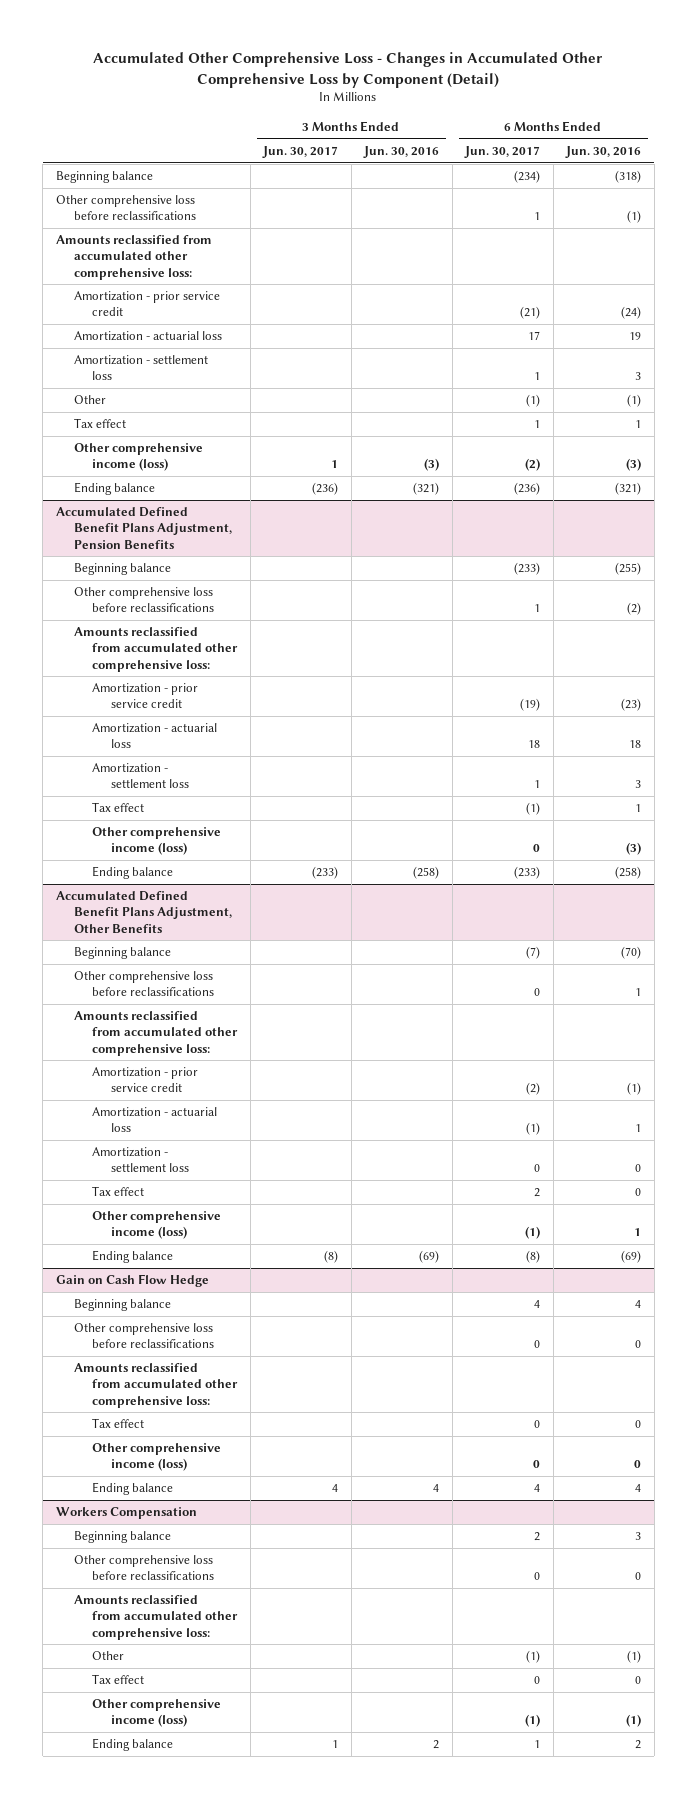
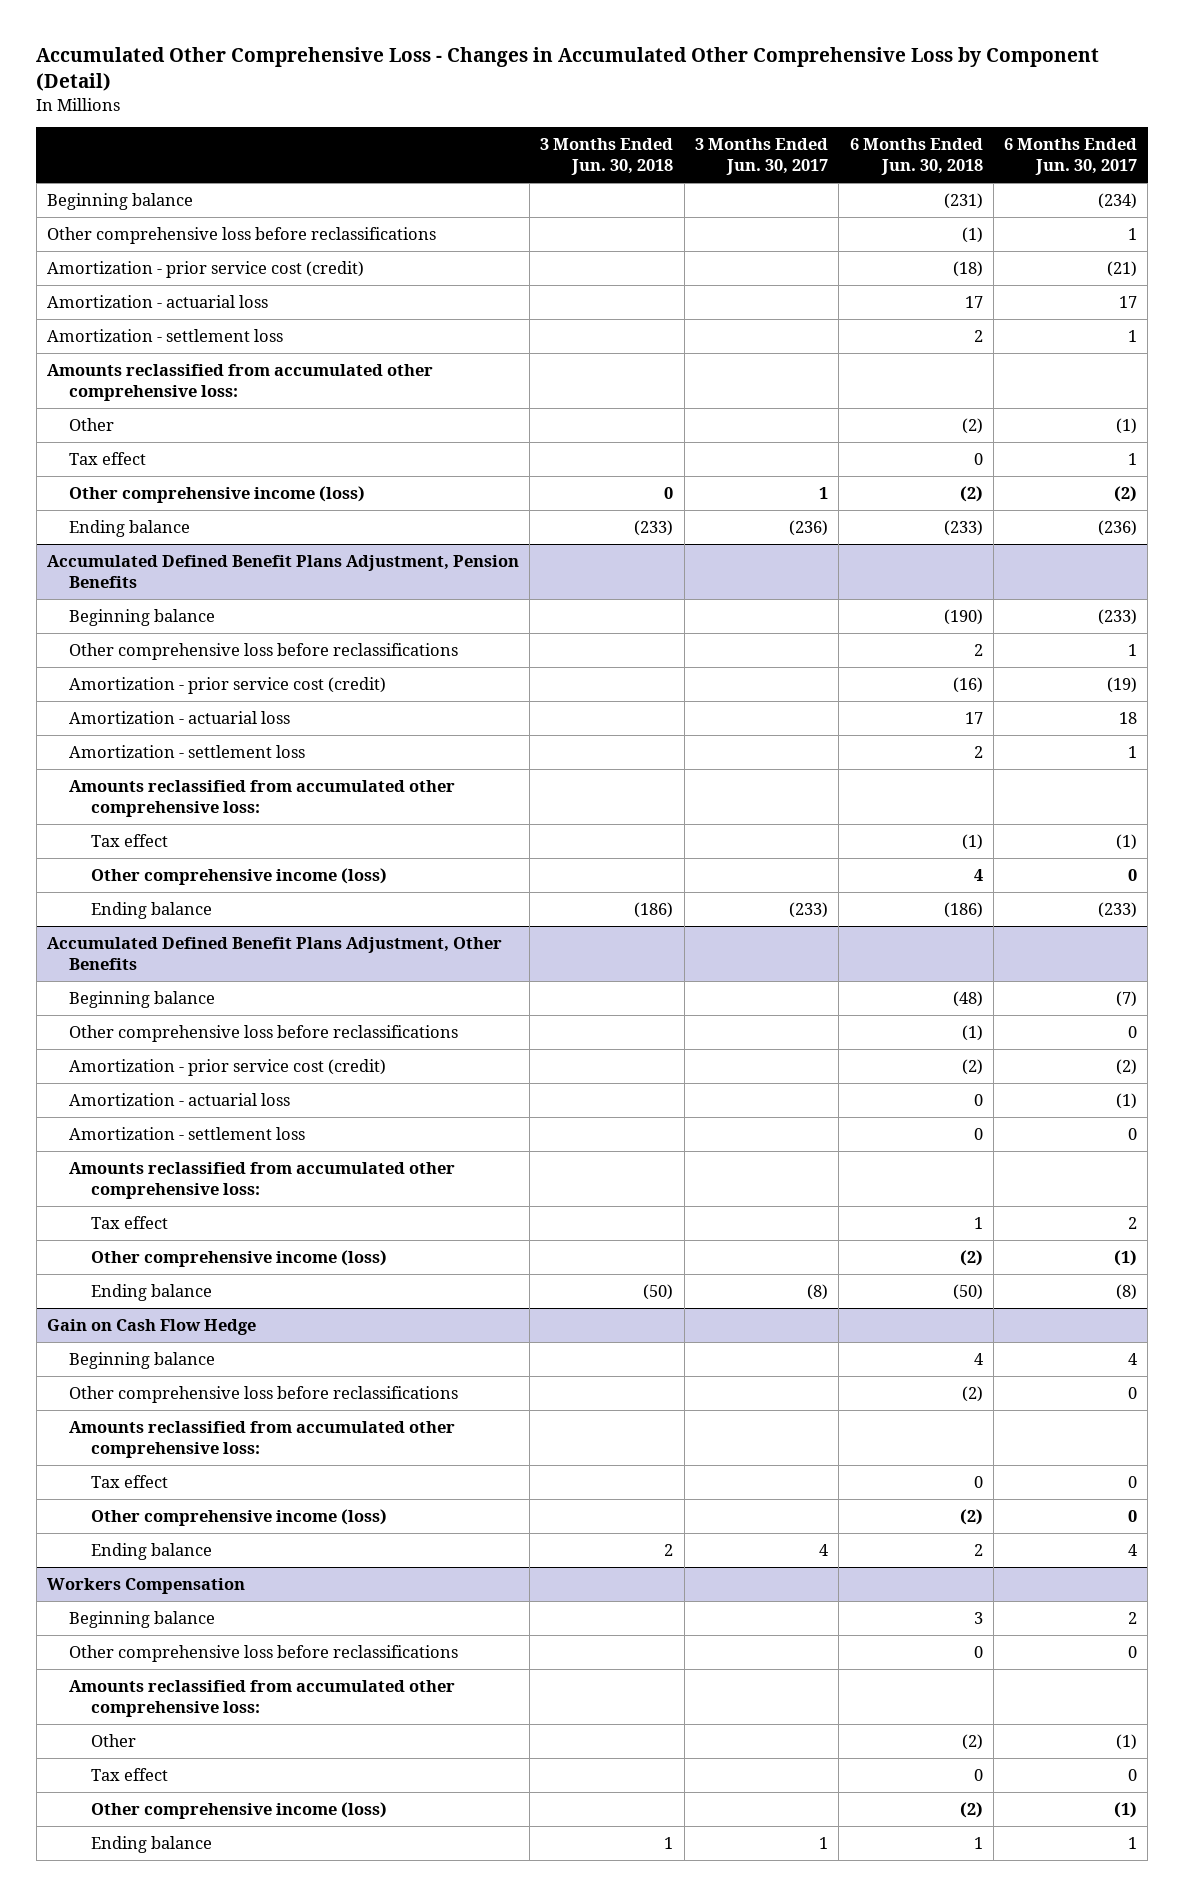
[363,145,440,158] Jun. 30, 2016 -> none
[565,145,642,158] Jun. 30, 2016 -> none
none -> [540,138,674,176] 3 Months Ended Jun. 30, 2018
none -> [849,138,983,176] 6 Months Ended Jun. 30, 2018
[73,291,220,317] Amortization - prior service credit -> [46,260,364,278] Amortization - prior service cost (credit)
[55,235,212,280] Amounts reclassified from accumulated other comprehensive loss: -> [46,363,433,401] Amounts reclassified from accumulated other comprehensive loss:
[92,683,199,709] Amortization - prior service credit -> [69,676,387,694] Amortization - prior service cost (credit)
[73,627,239,672] Amounts reclassified from accumulated other comprehensive loss: -> [69,779,456,817] Amounts reclassified from accumulated other comprehensive loss:
[92,1067,199,1093] Amortization - prior service credit -> [69,1058,387,1076] Amortization - prior service cost (credit)
[73,1011,239,1056] Amounts reclassified from accumulated other comprehensive loss: -> [69,1161,456,1199] Amounts reclassified from accumulated other comprehensive loss:

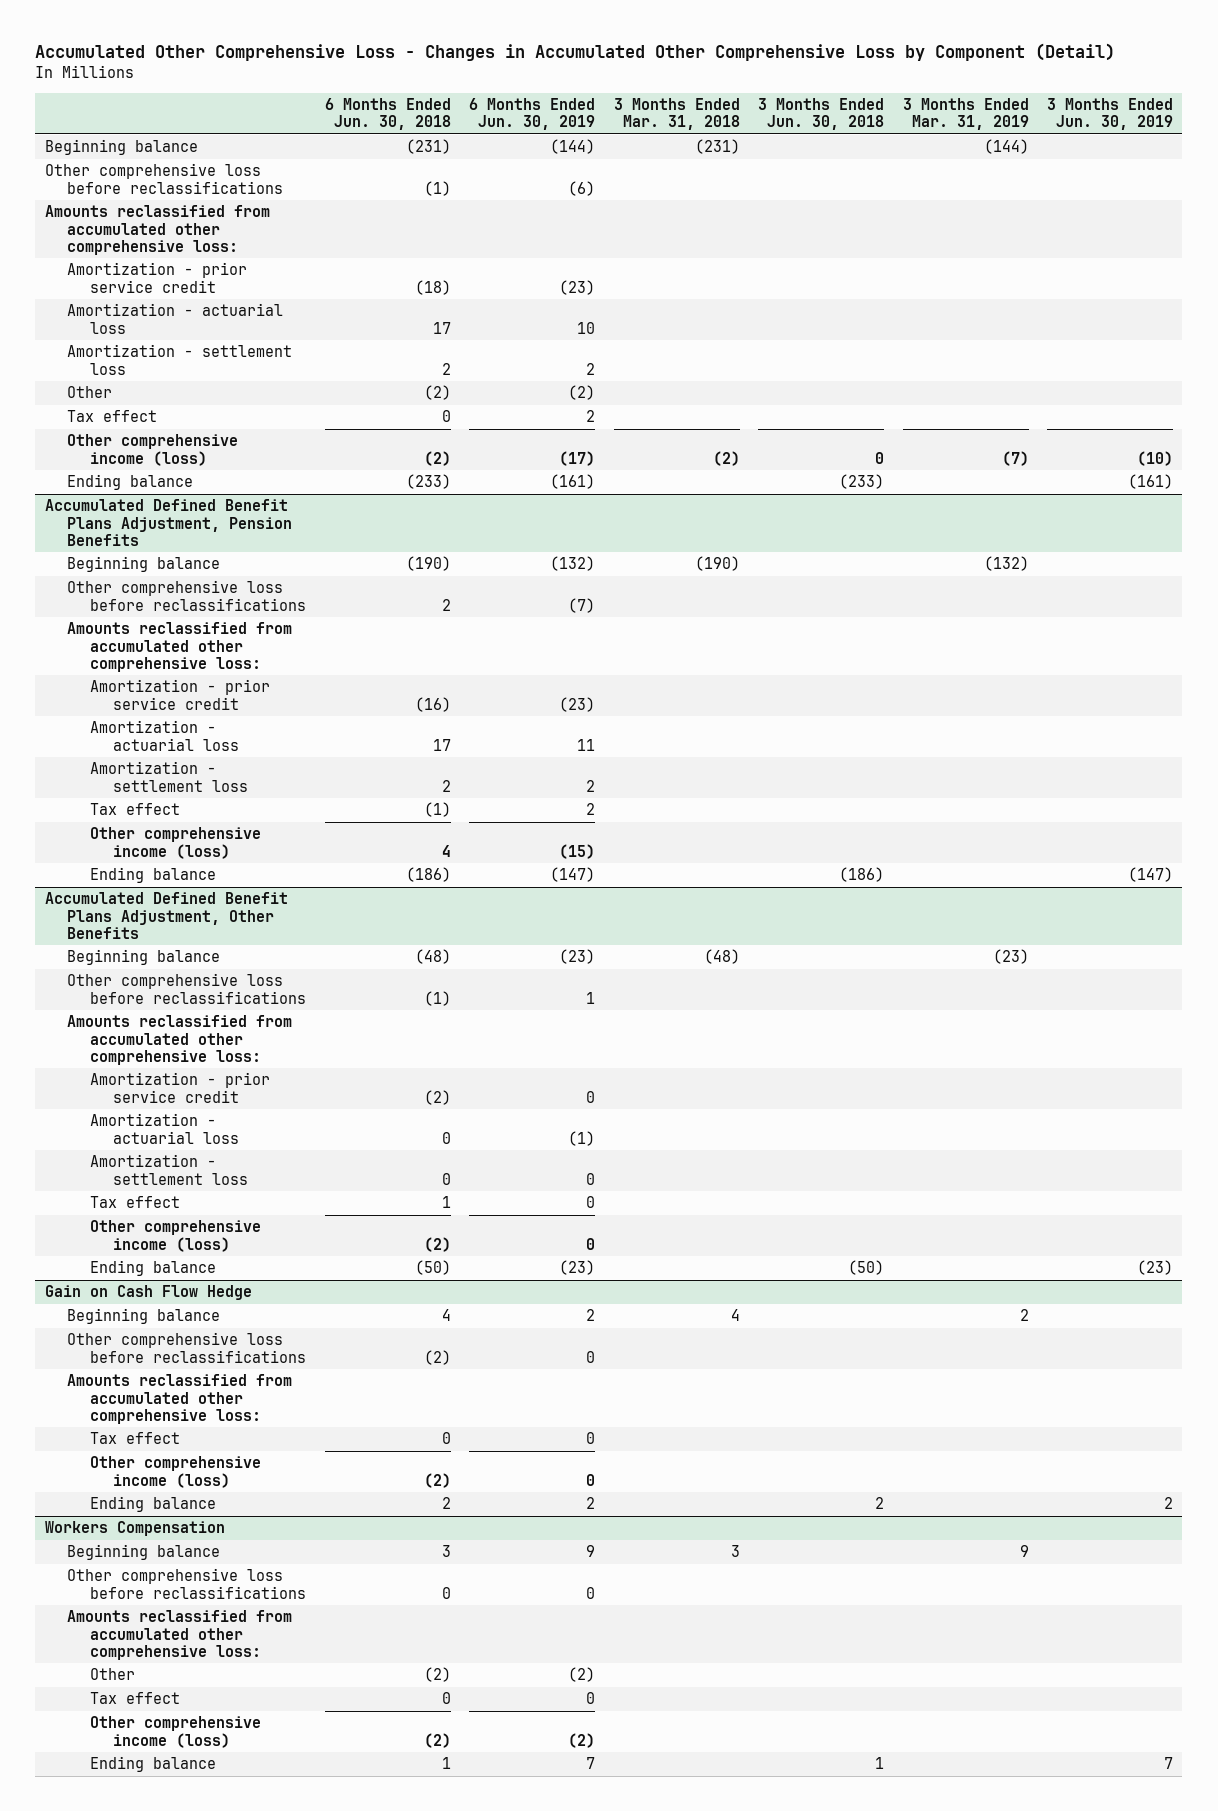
[694,138,828,176] 3 Months Ended Jun. 30, 2017 -> none
[1004,138,1138,176] 6 Months Ended Jun. 30, 2017 -> none
none -> [469,97,596,131] 6 Months Ended Jun. 30, 2019
none -> [613,97,740,131] 3 Months Ended Mar. 31, 2018
none -> [902,97,1029,131] 3 Months Ended Mar. 31, 2019
none -> [1047,97,1174,131] 3 Months Ended Jun. 30, 2019
[46,363,433,401] Amounts reclassified from accumulated other comprehensive loss: -> [44,205,270,255] Amounts reclassified from accumulated other comprehensive loss:
[46,260,364,278] Amortization - prior service cost (credit) -> [67,262,248,293] Amortization - prior service credit
[69,779,456,817] Amounts reclassified from accumulated other comprehensive loss: -> [67,622,293,672] Amounts reclassified from accumulated other comprehensive loss:
[69,676,387,694] Amortization - prior service cost (credit) -> [90,679,271,710] Amortization - prior service credit
[69,1161,456,1199] Amounts reclassified from accumulated other comprehensive loss: -> [67,1015,293,1065] Amounts reclassified from accumulated other comprehensive loss:
[69,1058,387,1076] Amortization - prior service cost (credit) -> [90,1072,271,1103] Amortization - prior service credit

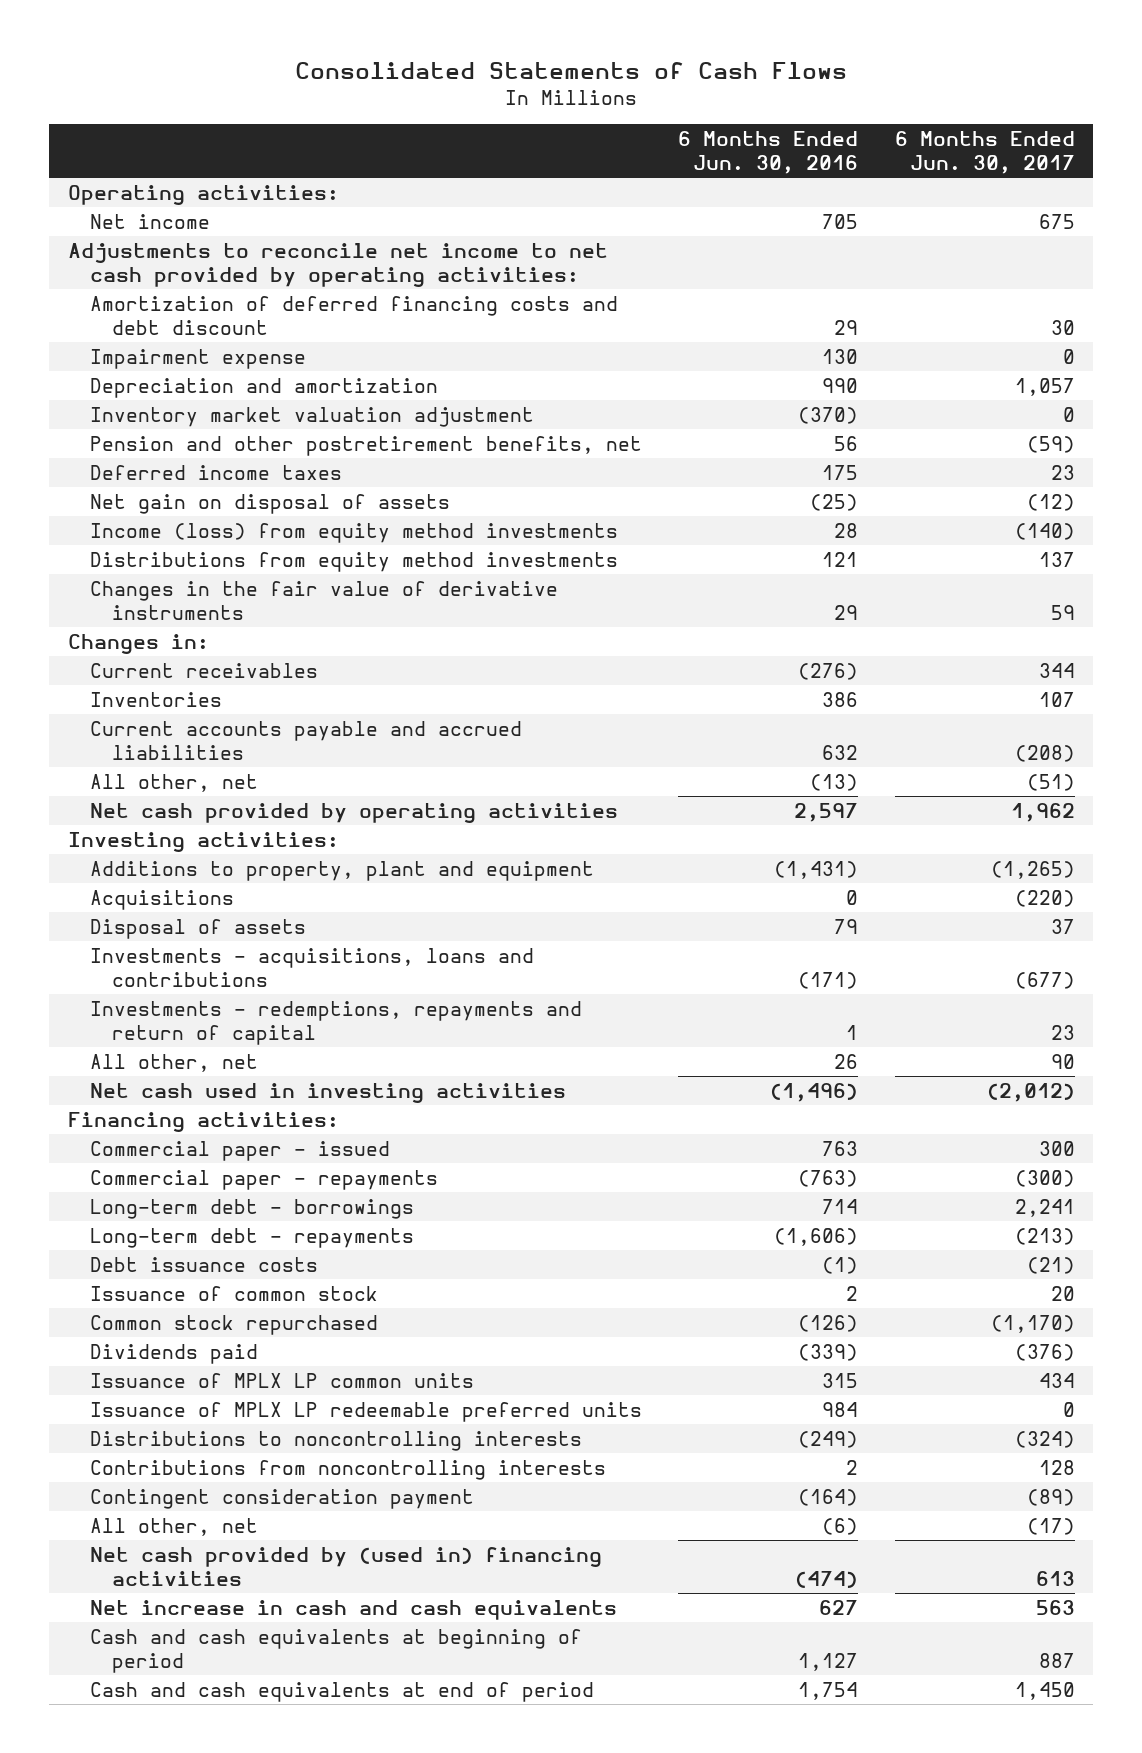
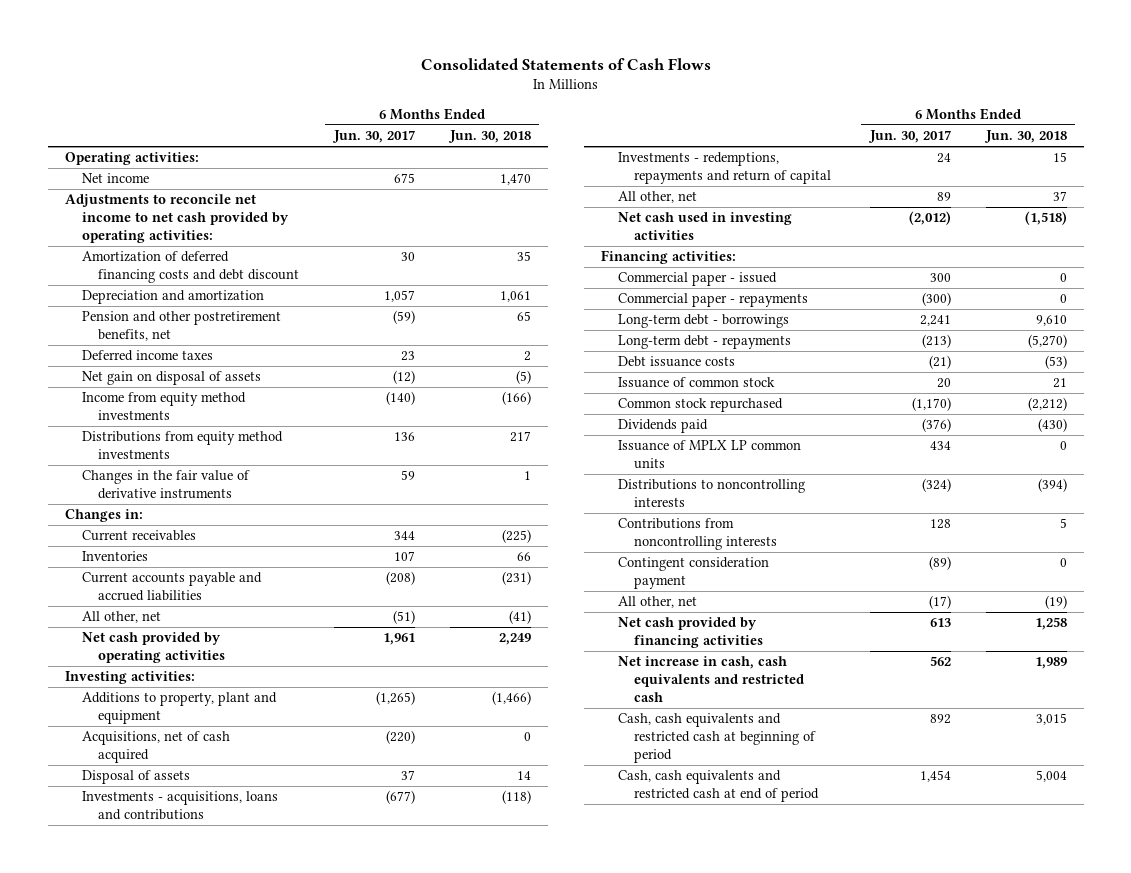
[678,130,859,175] 6 Months Ended Jun. 30, 2016 -> none
none -> [447,130,531,144] Jun. 30, 2018
[89,348,306,369] Impairment expense -> none
[89,406,534,427] Inventory market valuation adjustment -> none
[89,522,618,543] Income (loss) from equity method investments -> [81,392,246,420] Income from equity method investments
[1038,551,1075,567] 137 -> [393,432,415,442] 136
[1010,802,1075,822] 1,962 -> [382,633,415,646] 1,961
[89,889,234,910] Acquisitions -> [81,731,230,763] Acquisitions, net of cash acquired
[1050,1024,1075,1040] 23 -> [936,153,951,164] 24
[1050,1053,1075,1069] 90 -> [936,192,951,202] 89
[89,1401,642,1422] Issuance of MPLX LP redeemable preferred units -> none
[89,1546,602,1586] Net cash provided by (used in) financing activities -> [617,617,764,648] Net cash provided by financing activities
[89,1599,617,1620] Net increase in cash and cash equivalents -> [617,656,805,702] Net increase in cash, cash equivalents and restricted cash
[1035,1599,1075,1615] 563 -> [929,656,951,667] 562
[89,1628,582,1673] Cash and cash equivalents at beginning of period -> [617,713,817,763] Cash, cash equivalents and restricted cash at beginning of period
[1038,1652,1075,1668] 887 -> [929,714,951,725] 892
[89,1681,594,1702] Cash and cash equivalents at end of period -> [617,770,820,802] Cash, cash equivalents and restricted cash at end of period
[1014,1681,1075,1700] 1,450 -> [919,770,951,783] 1,454

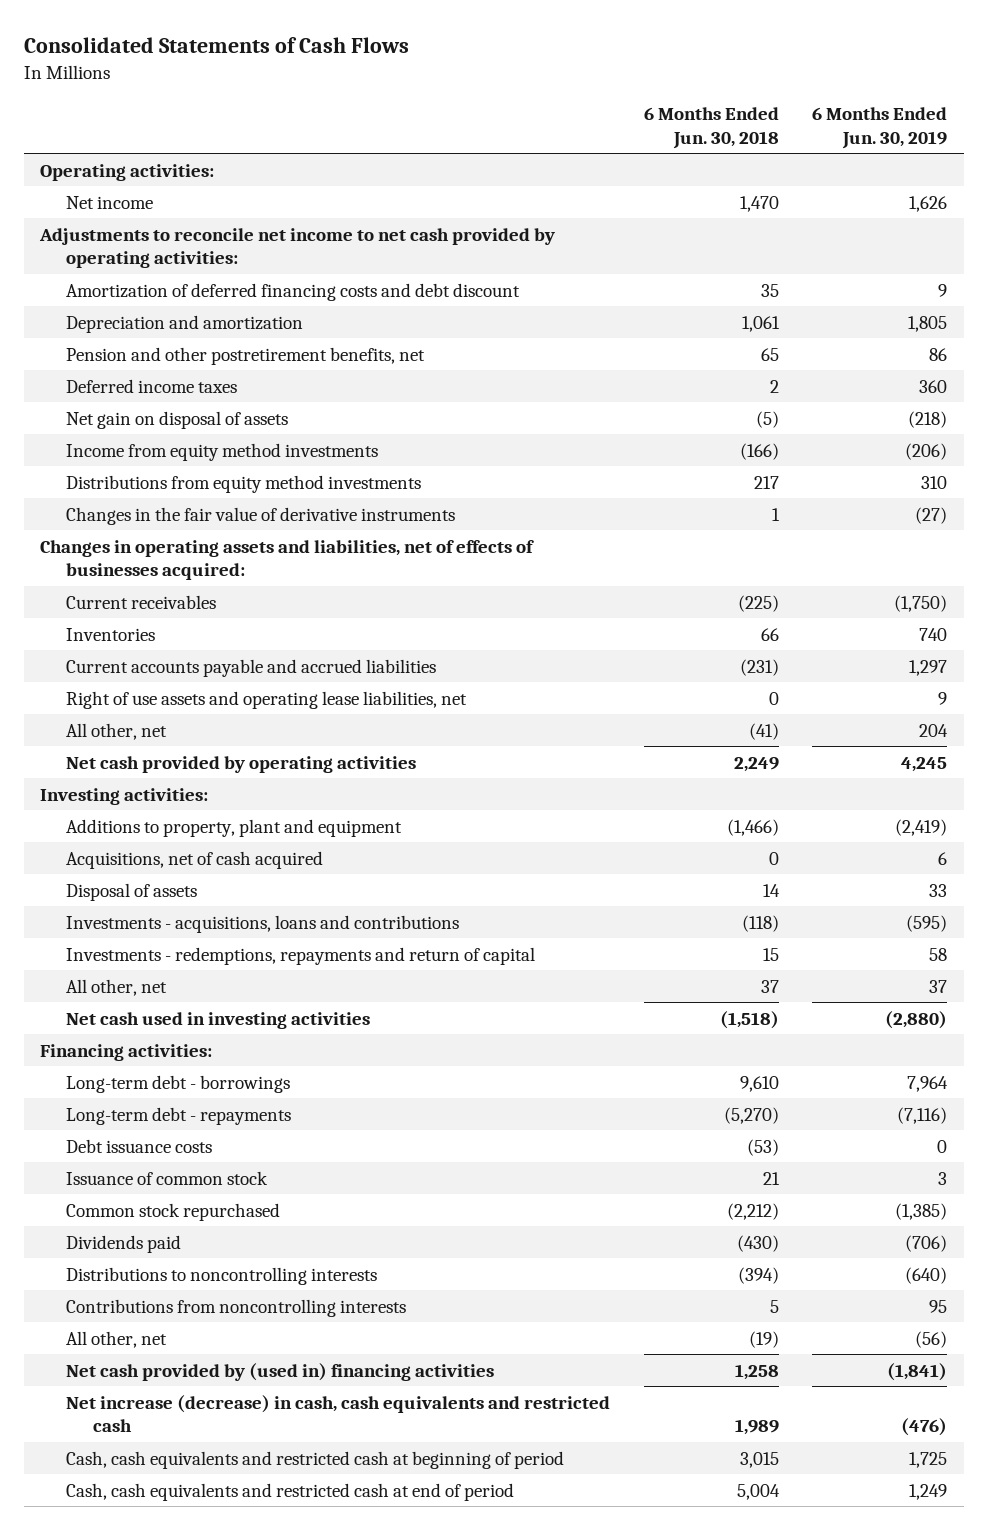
[331,130,415,144] Jun. 30, 2017 -> none
none -> [812,107,948,149] 6 Months Ended Jun. 30, 2019
[64,509,143,523] Changes in: -> [40,539,535,580] Changes in operating assets and liabilities, net of effects of businesses acquired:
none -> [66,690,468,709] Right of use assets and operating lease liabilities, net
[617,272,777,287] Commercial paper - issued -> none
[617,293,808,308] Commercial paper - repayments -> none
[617,440,801,469] Issuance of MPLX LP common units -> none
[617,557,769,589] Contingent consideration payment -> none
[617,617,764,648] Net cash provided by financing activities -> [66,1362,495,1381] Net cash provided by (used in) financing activities
[617,656,805,702] Net increase in cash, cash equivalents and restricted cash -> [66,1394,611,1432] Net increase (decrease) in cash, cash equivalents and restricted cash

